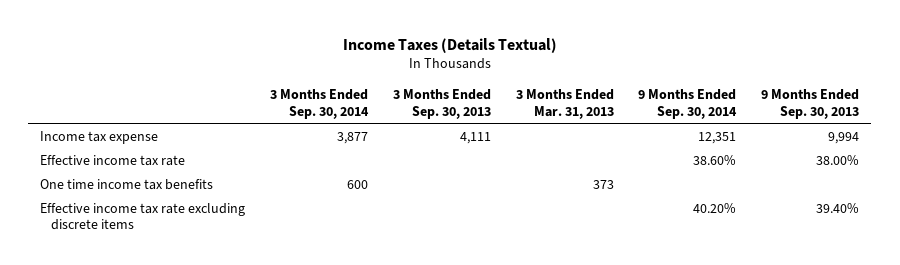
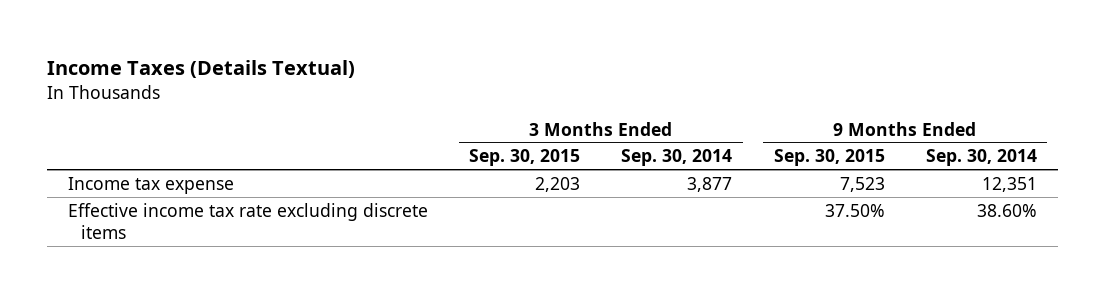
[392,88,491,119] 3 Months Ended Sep. 30, 2013 -> none
[515,88,614,119] 3 Months Ended Mar. 31, 2013 -> none
[761,88,860,119] 9 Months Ended Sep. 30, 2013 -> none
none -> [469,149,581,167] Sep. 30, 2015
none -> [773,149,885,167] Sep. 30, 2015
[40,154,186,166] Effective income tax rate -> none
[40,178,214,190] One time income tax benefits -> none
[693,202,737,213] 40.20% -> [976,203,1037,217] 38.60%

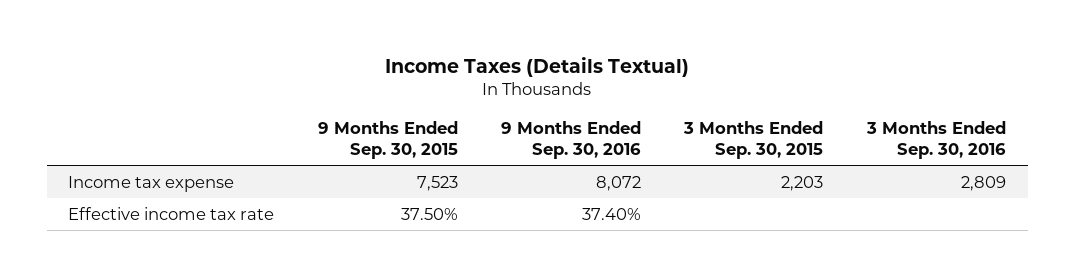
[621,149,733,167] Sep. 30, 2014 -> none
[925,149,1037,167] Sep. 30, 2014 -> none
none -> [501,120,642,159] 9 Months Ended Sep. 30, 2016
none -> [865,120,1006,159] 3 Months Ended Sep. 30, 2016
[68,202,429,239] Effective income tax rate excluding discrete items -> [68,207,275,221] Effective income tax rate

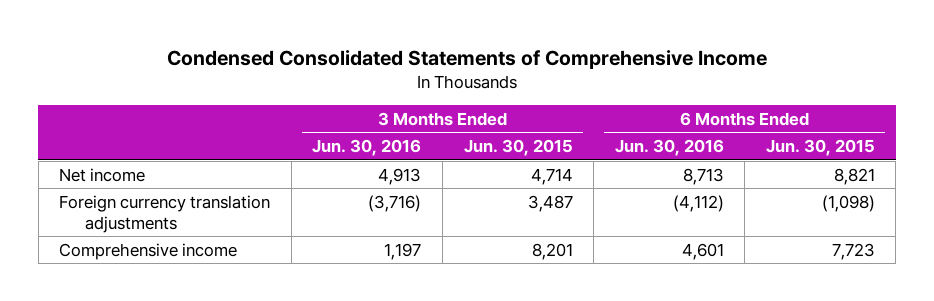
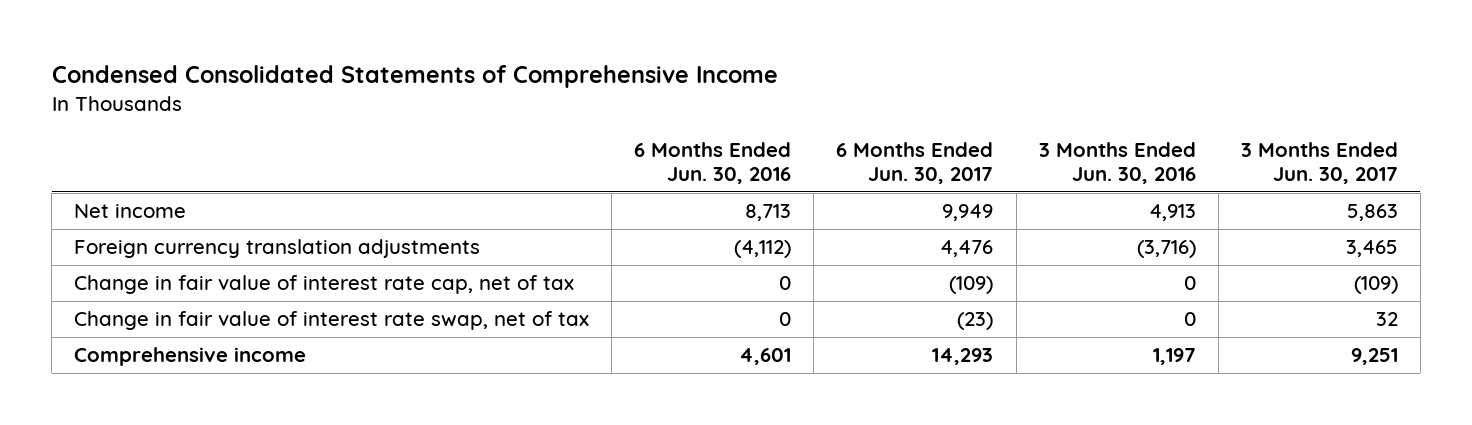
[463,139,573,157] Jun. 30, 2015 -> none
[765,139,875,157] Jun. 30, 2015 -> none
none -> [836,141,994,184] 6 Months Ended Jun. 30, 2017
none -> [1240,141,1398,184] 3 Months Ended Jun. 30, 2017
none -> [74,275,575,295] Change in fair value of interest rate cap, net of tax
none -> [74,311,590,331] Change in fair value of interest rate swap, net of tax

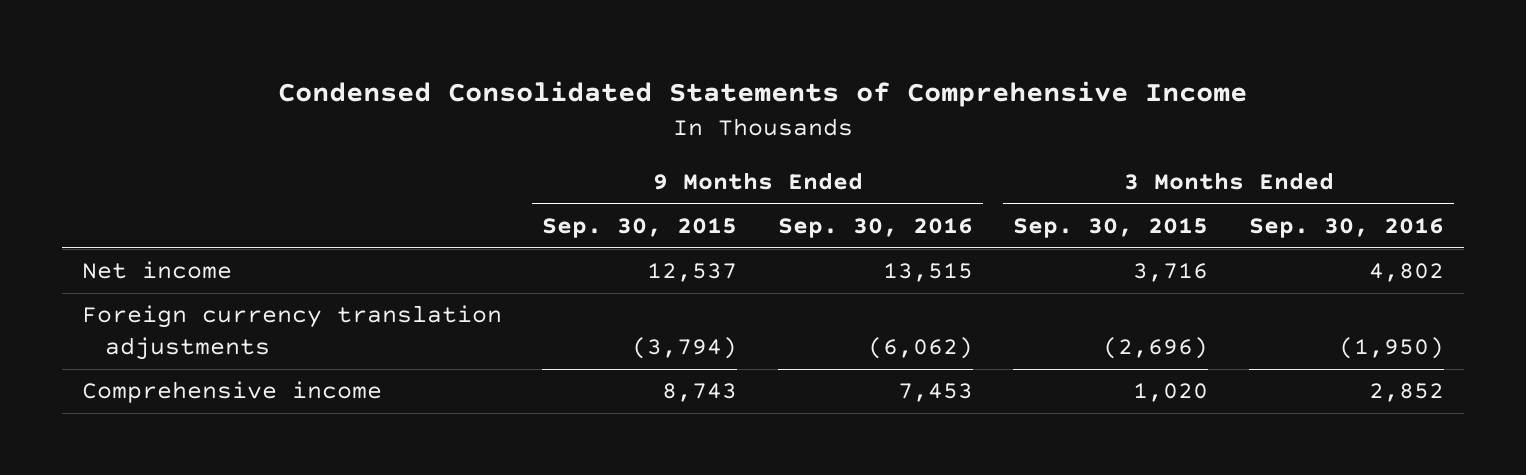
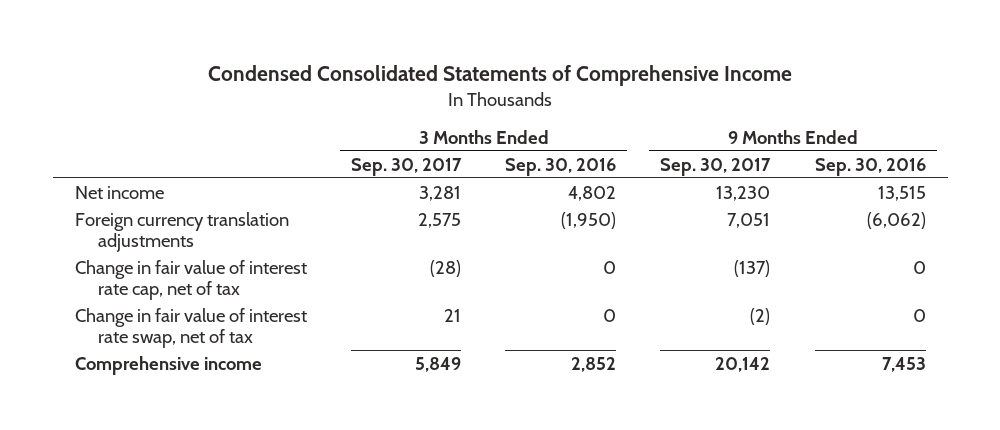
[542,218,738,239] Sep. 30, 2015 -> none
[1013,218,1209,239] Sep. 30, 2015 -> none
none -> [351,157,463,176] Sep. 30, 2017
none -> [660,157,772,176] Sep. 30, 2017
none -> [74,259,307,301] Change in fair value of interest rate cap, net of tax
none -> [74,307,307,349] Change in fair value of interest rate swap, net of tax

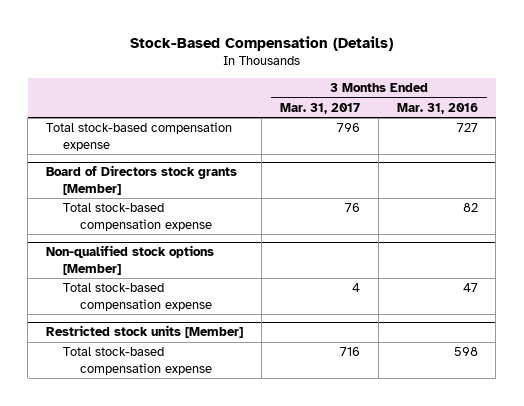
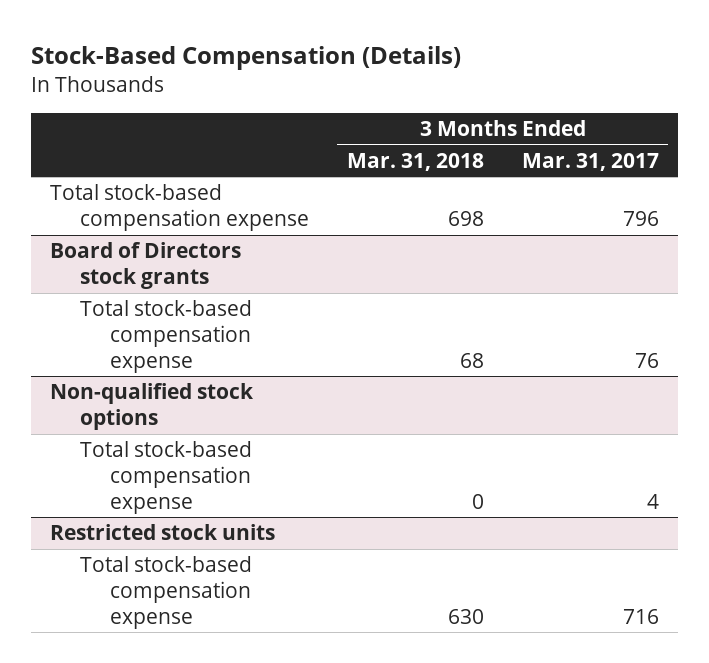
[396,102,478,114] Mar. 31, 2016 -> none
none -> [346,152,484,171] Mar. 31, 2018
[46,165,238,195] Board of Directors stock grants [Member] -> [50,242,242,290] Board of Directors stock grants
[46,245,215,275] Non-qualified stock options [Member] -> [50,383,255,431] Non-qualified stock options
[46,325,244,339] Restricted stock units [Member] -> [50,524,276,541] Restricted stock units

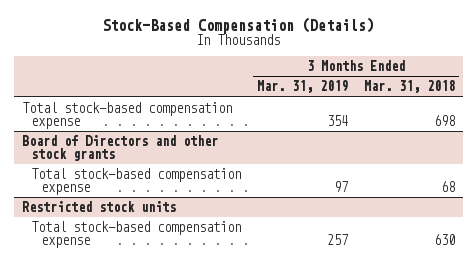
[521,152,659,171] Mar. 31, 2017 -> none
none -> [257,80,349,94] Mar. 31, 2019
[50,242,242,290] Board of Directors stock grants -> [21,135,218,161] Board of Directors and other stock grants
[50,383,255,431] Non-qualified stock options -> none
[79,441,252,514] Total stock-based compensation expense -> none

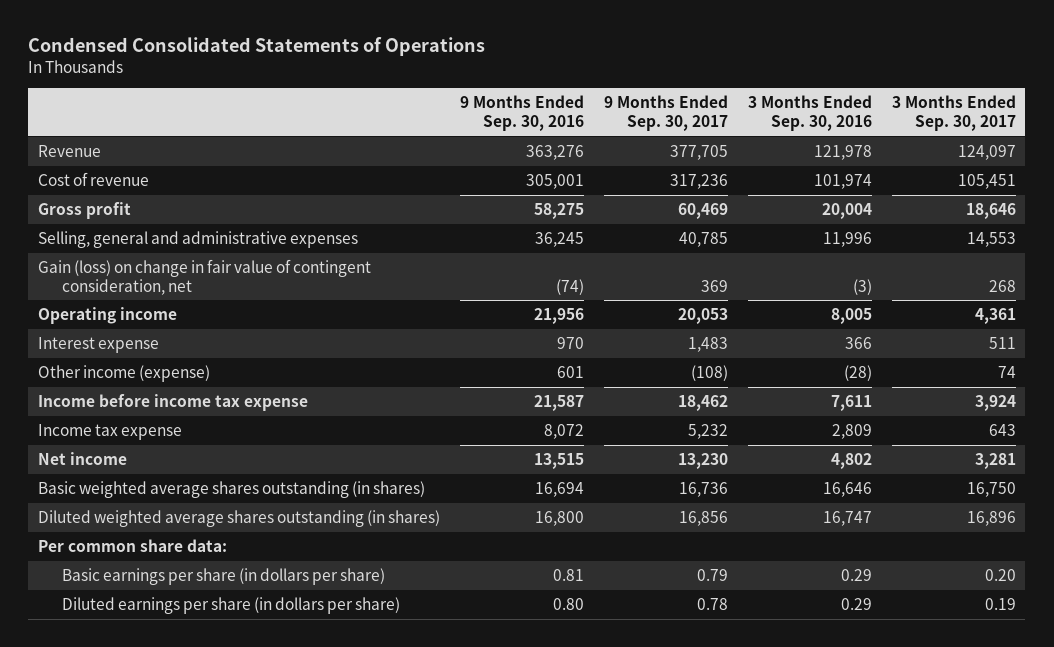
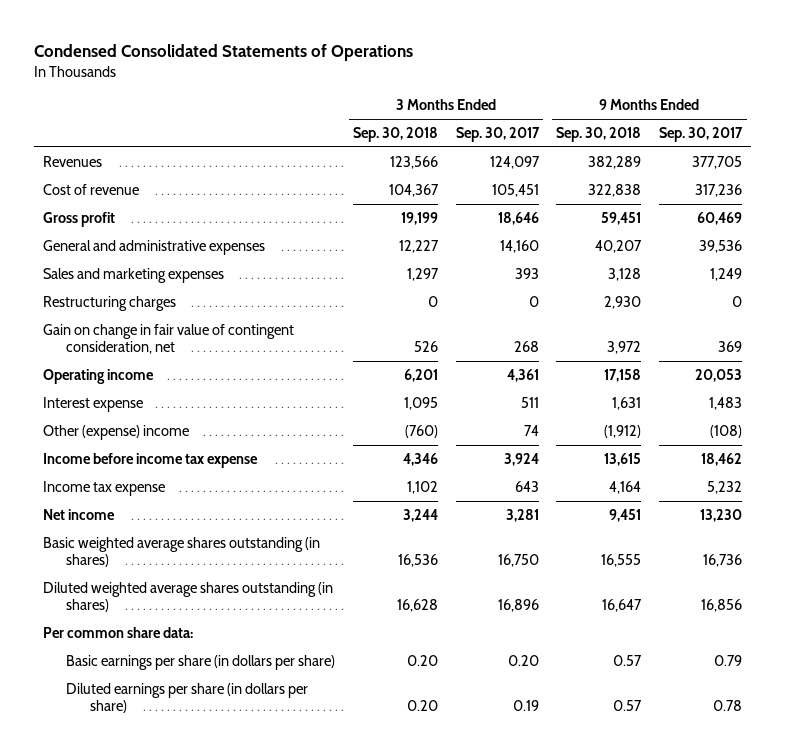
[459,95,584,131] 9 Months Ended Sep. 30, 2016 -> none
[747,95,872,131] 3 Months Ended Sep. 30, 2016 -> none
none -> [353,127,439,143] Sep. 30, 2018
none -> [556,127,642,143] Sep. 30, 2018
[38,145,102,158] Revenue -> [43,155,103,167] Revenues
[38,231,359,249] Selling, general and administrative expenses -> [43,239,266,255] General and administrative expenses
[678,232,728,248] 40,785 -> [699,239,743,253] 39,536
[966,232,1016,248] 14,553 -> [499,239,539,253] 14,160
none -> [43,267,225,283] Sales and marketing expenses
none -> [43,295,177,311] Restructuring charges
[38,259,372,295] Gain (loss) on change in fair value of contingent consideration, net -> [43,323,295,355] Gain on change in fair value of contingent consideration, net
[38,365,211,383] Other income (expense) -> [43,424,190,440] Other (expense) income

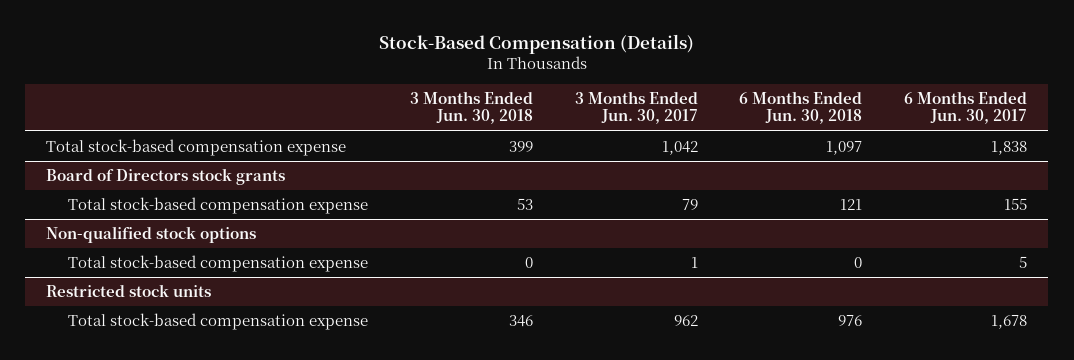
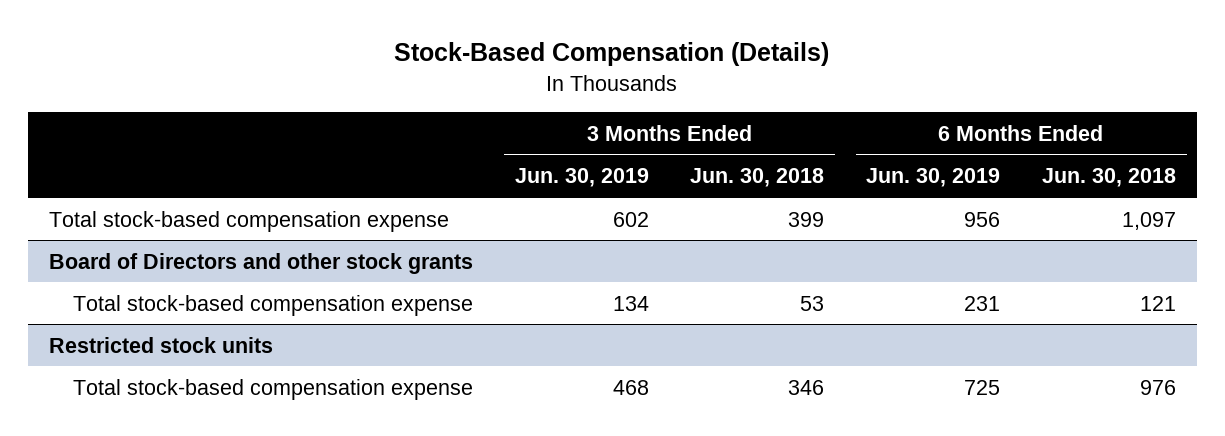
[574,90,698,125] 3 Months Ended Jun. 30, 2017 -> none
[904,90,1028,125] 6 Months Ended Jun. 30, 2017 -> none
none -> [514,168,649,188] Jun. 30, 2019
none -> [866,168,1001,188] Jun. 30, 2019
[46,168,286,186] Board of Directors stock grants -> [48,252,473,274] Board of Directors and other stock grants
[46,226,257,244] Non-qualified stock options -> none
[67,255,368,273] Total stock-based compensation expense -> none

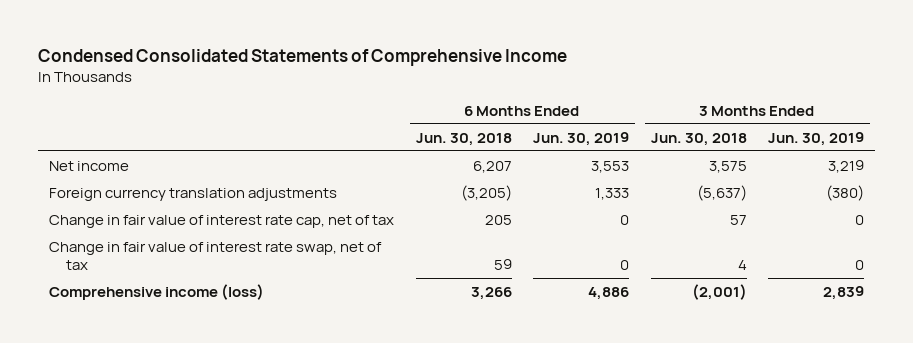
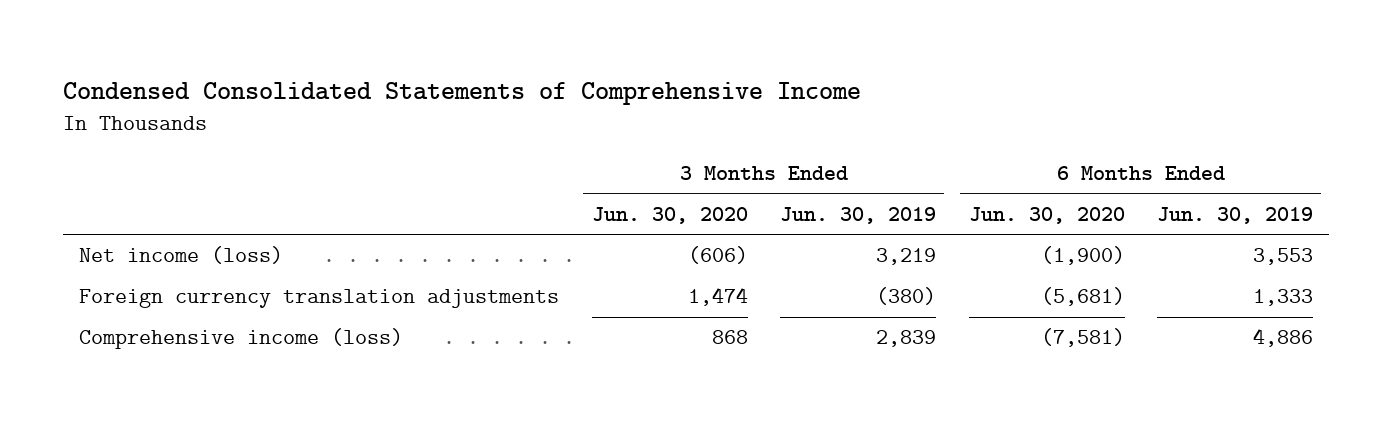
[415,132,512,146] Jun. 30, 2018 -> none
[650,132,747,146] Jun. 30, 2018 -> none
none -> [591,207,748,225] Jun. 30, 2020
none -> [968,207,1125,225] Jun. 30, 2020
[49,160,130,171] Net income -> [79,246,284,265] Net income (loss)
[49,214,395,228] Change in fair value of interest rate cap, net of tax -> none
[49,241,383,271] Change in fair value of interest rate swap, net of tax -> none

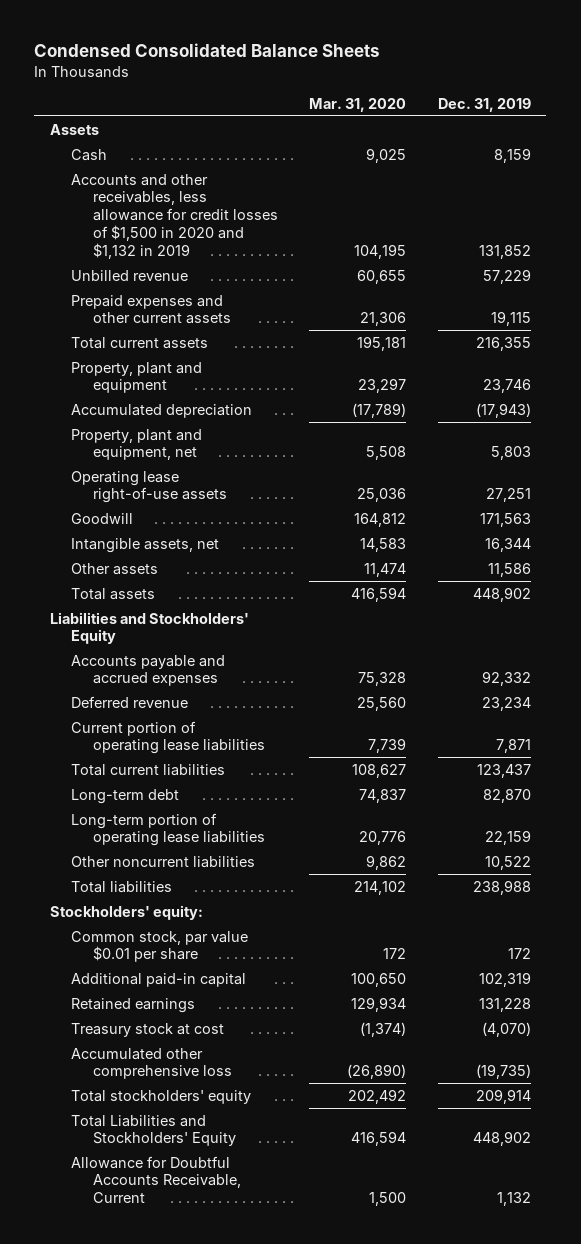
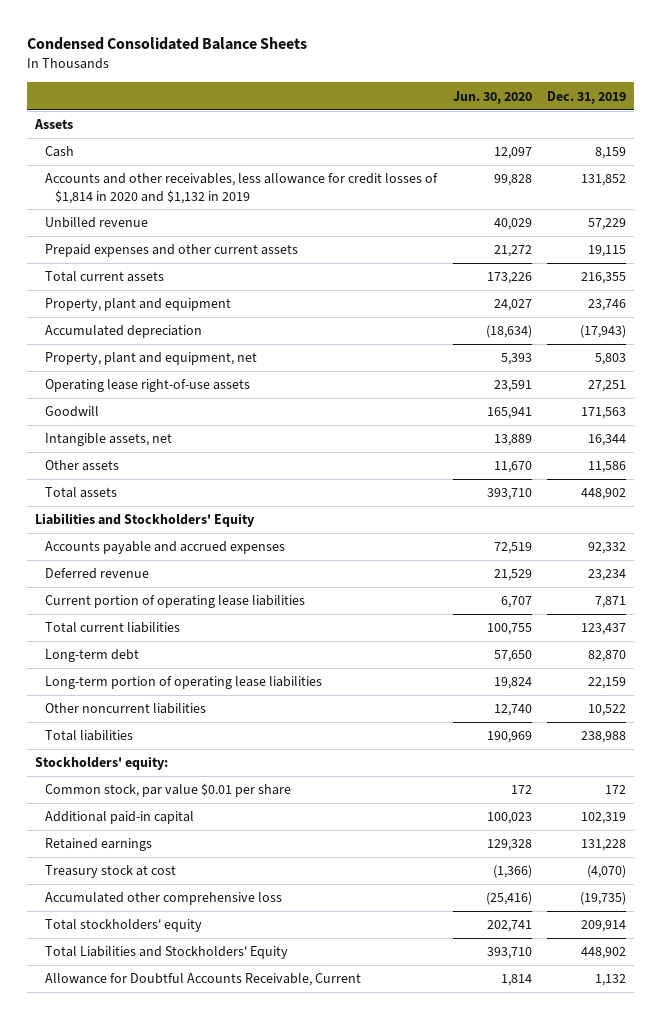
[309,97,407,112] Mar. 31, 2020 -> none
none -> [452,90,532,104] Jun. 30, 2020
[71,173,279,259] Accounts and other receivables, less allowance for credit losses of $1,500 in 2020 and $1,132 in 2019 -> [45,173,439,204] Accounts and other receivables, less allowance for credit losses of $1,814 in 2020 and $1,132 in 2019

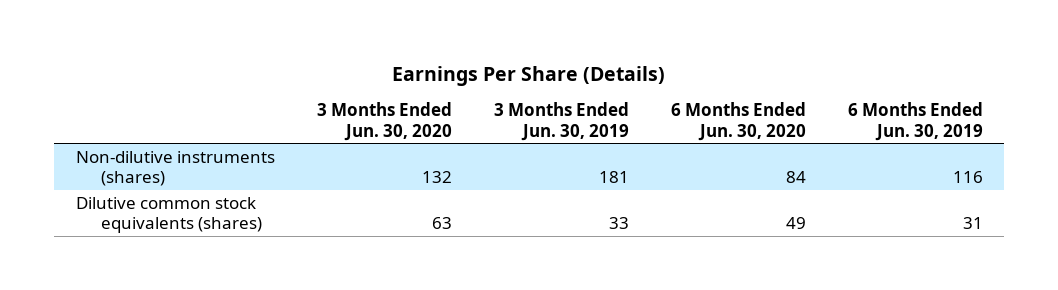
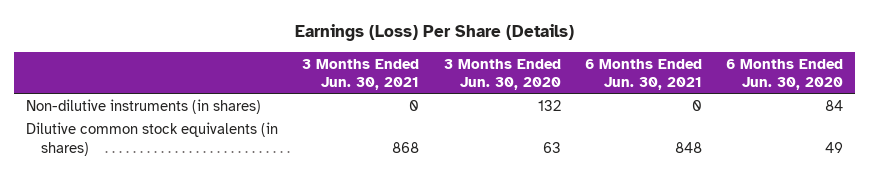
[392,65,666,86] Earnings Per Share (Details) -> [294,24,574,42] Earnings (Loss) Per Share (Details)
[493,102,629,141] 3 Months Ended Jun. 30, 2019 -> none
[847,102,983,141] 6 Months Ended Jun. 30, 2019 -> none
none -> [302,58,420,91] 3 Months Ended Jun. 30, 2021
none -> [584,58,702,91] 6 Months Ended Jun. 30, 2021
[75,150,275,187] Non-dilutive instruments (shares) -> [26,99,262,115] Non-dilutive instruments (in shares)
[75,196,262,234] Dilutive common stock equivalents (shares) -> [26,122,279,157] Dilutive common stock equivalents (in shares)

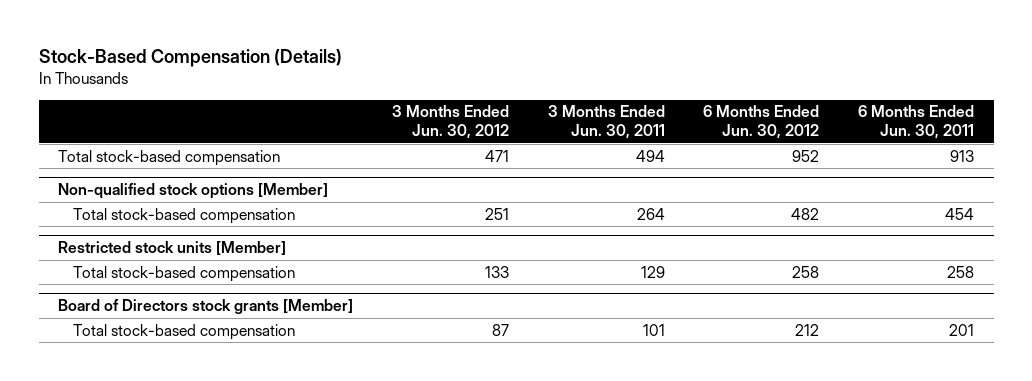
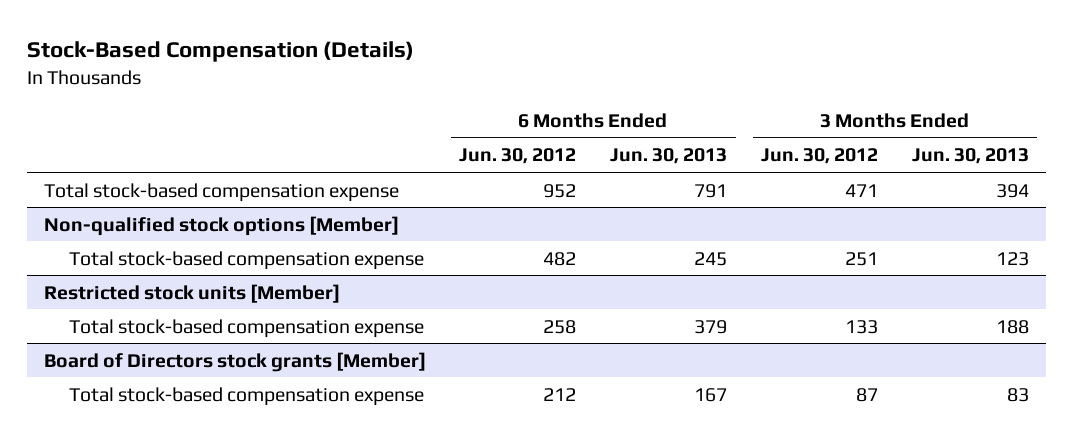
[547,105,665,140] 3 Months Ended Jun. 30, 2011 -> none
[858,105,975,140] 6 Months Ended Jun. 30, 2011 -> none
none -> [610,148,728,165] Jun. 30, 2013
none -> [911,148,1029,165] Jun. 30, 2013
[57,149,280,166] Total stock-based compensation -> [43,182,399,202] Total stock-based compensation expense
[73,207,296,224] Total stock-based compensation -> [68,250,424,270] Total stock-based compensation expense
[73,265,296,282] Total stock-based compensation -> [68,318,424,338] Total stock-based compensation expense
[73,323,296,340] Total stock-based compensation -> [68,386,424,406] Total stock-based compensation expense

